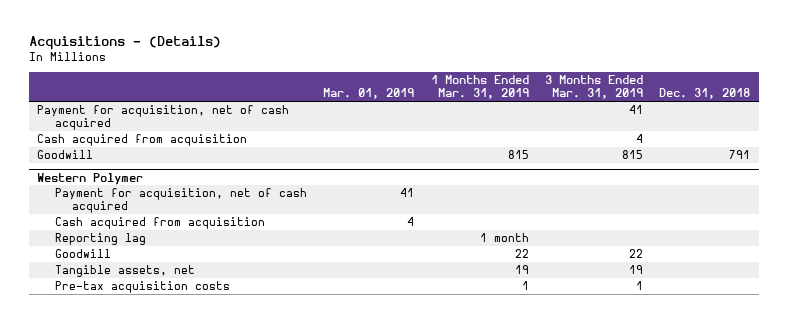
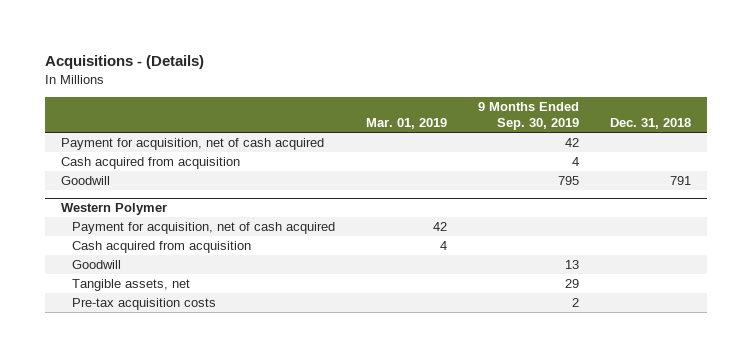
[430,75,529,100] 1 Months Ended Mar. 31, 2019 -> none
[544,75,643,100] 3 Months Ended Mar. 31, 2019 -> none
none -> [478,102,580,131] 9 Months Ended Sep. 30, 2019
[400,188,415,198] 41 -> [432,222,447,232] 42
[54,233,146,246] Reporting lag -> none

